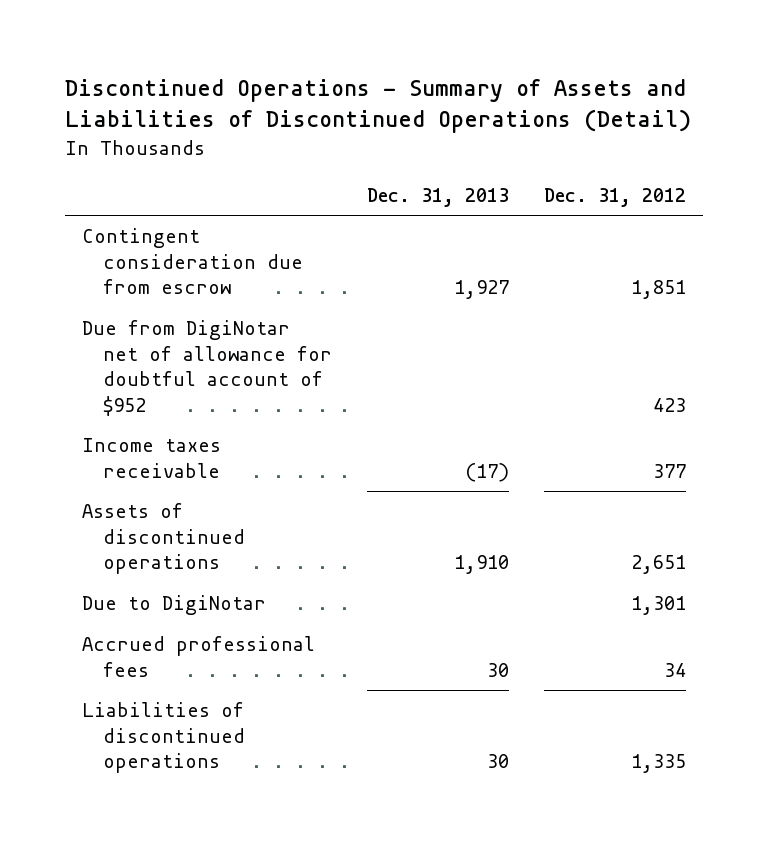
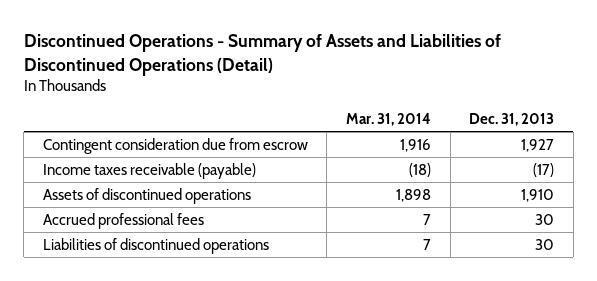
[543,188,686,208] Dec. 31, 2012 -> none
none -> [345,113,431,127] Mar. 31, 2014
[82,320,333,416] Due from DigiNotar net of allowance for doubtful account of $952 -> none
[82,438,222,478] Income taxes receivable -> [42,162,256,179] Income taxes receivable (payable)
[82,595,267,616] Due to DigiNotar -> none

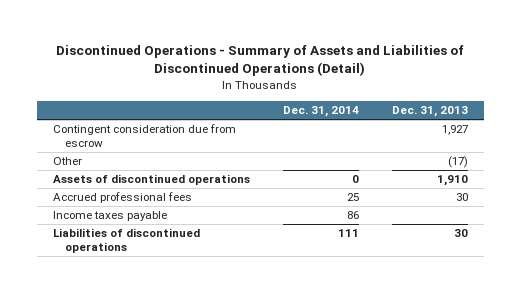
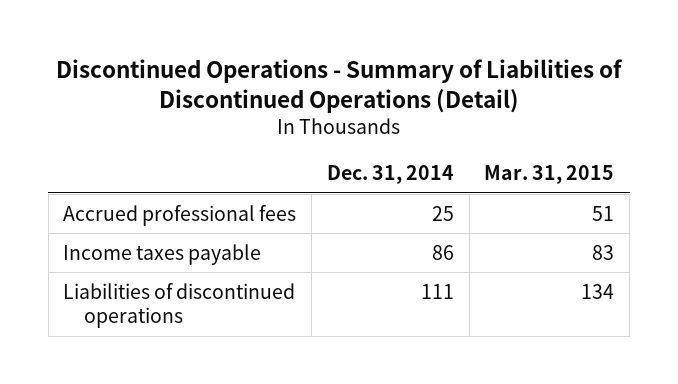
[56,45,465,77] Discontinued Operations - Summary of Assets and Liabilities of Discontinued Operations (Detail) -> [55,59,623,114] Discontinued Operations - Summary of Liabilities of Discontinued Operations (Detail)
[391,106,468,118] Dec. 31, 2013 -> none
none -> [484,165,615,185] Mar. 31, 2015
[53,124,237,148] Contingent consideration due from escrow -> none
[53,157,83,166] Other -> none
[53,174,251,186] Assets of discontinued operations -> none

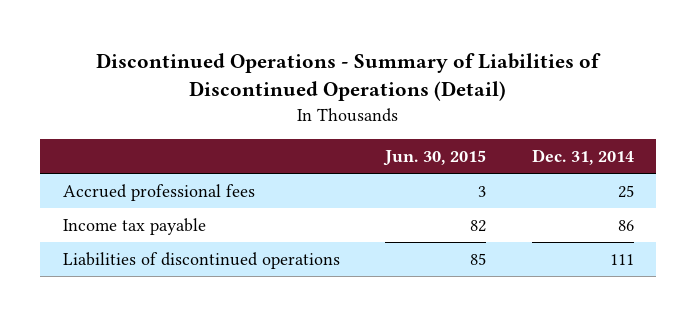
[484,165,615,185] Mar. 31, 2015 -> none
none -> [383,150,487,167] Jun. 30, 2015
[63,243,262,265] Income taxes payable -> [62,218,206,236] Income tax payable

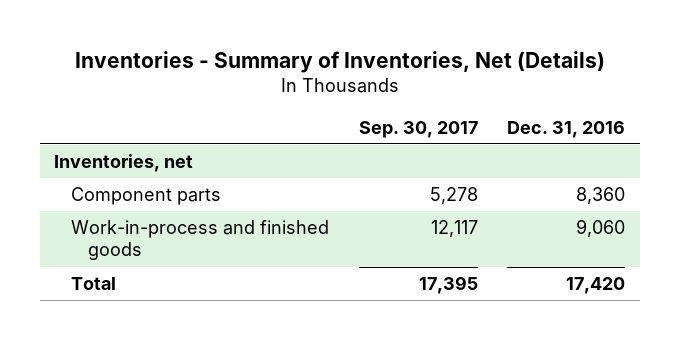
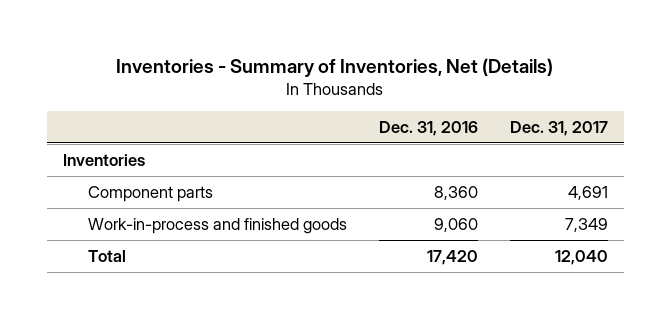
[358,120,478,138] Sep. 30, 2017 -> none
none -> [509,121,608,137] Dec. 31, 2017
[54,154,194,173] Inventories, net -> [63,153,146,166] Inventories

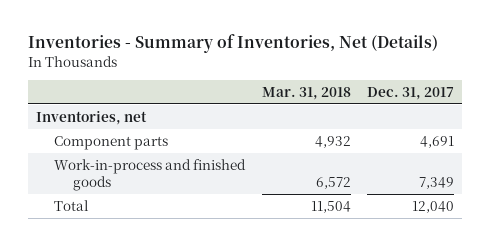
[378,121,478,137] Dec. 31, 2016 -> none
none -> [261,86,351,100] Mar. 31, 2018
[63,153,146,166] Inventories -> [35,110,147,125] Inventories, net

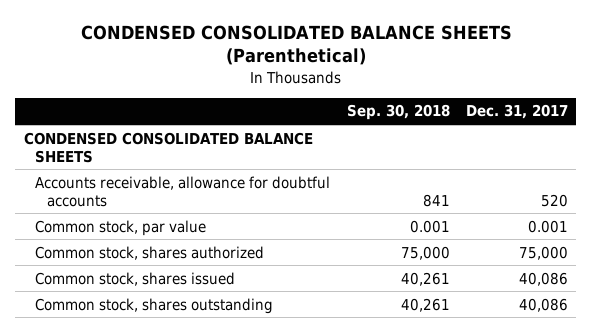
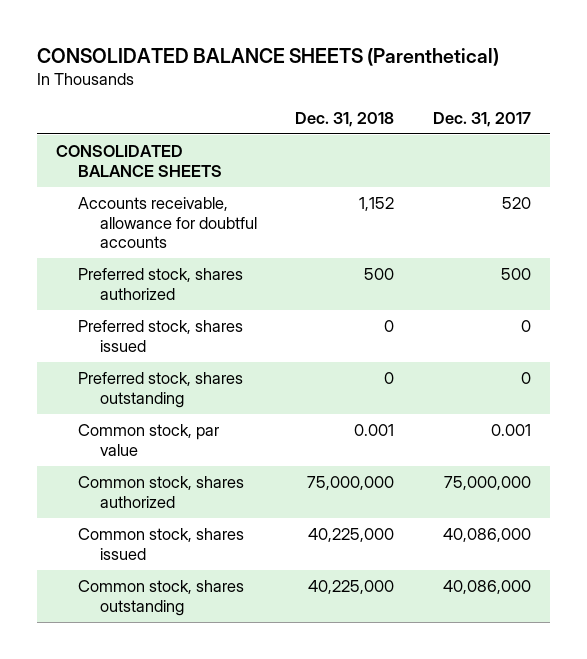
[80,24,512,66] CONDENSED CONSOLIDATED BALANCE SHEETS (Parenthetical) -> [36,47,499,66] CONSOLIDATED BALANCE SHEETS (Parenthetical)
[346,104,450,121] Sep. 30, 2018 -> none
none -> [295,111,395,127] Dec. 31, 2018
[23,131,313,163] CONDENSED CONSOLIDATED BALANCE SHEETS -> [55,145,222,177] CONSOLIDATED BALANCE SHEETS
none -> [77,268,243,300] Preferred stock, shares authorized
none -> [77,320,243,352] Preferred stock, shares issued
none -> [77,372,243,408] Preferred stock, shares outstanding
[518,245,568,260] 75,000 -> [443,476,531,491] 75,000,000
[518,271,568,286] 40,086 -> [442,528,531,543] 40,086,000
[518,297,568,312] 40,086 -> [442,580,531,595] 40,086,000

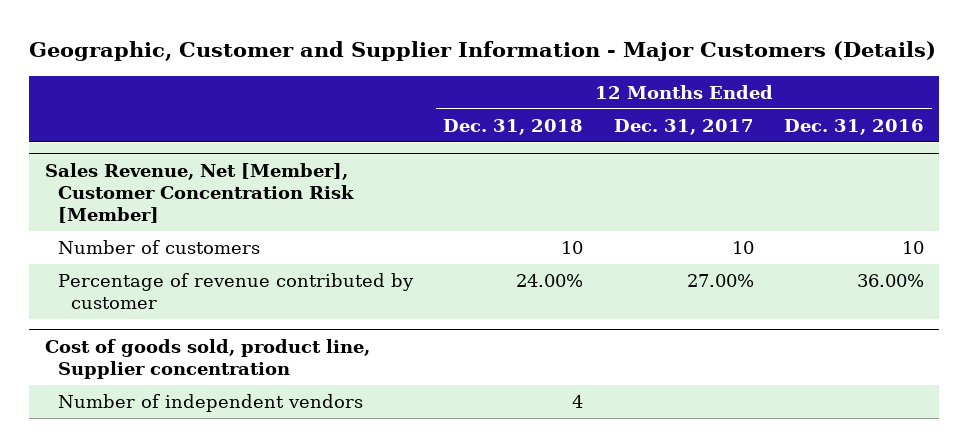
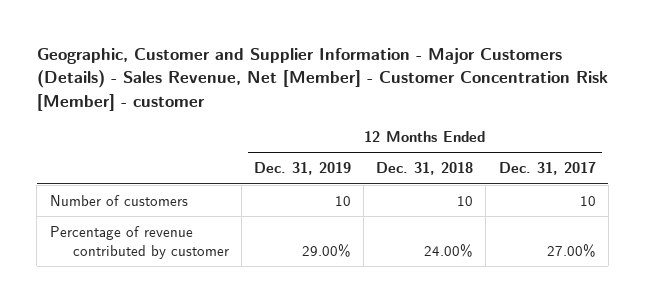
[29,41,937,62] Geographic, Customer and Supplier Information - Major Customers (Details) -> [36,48,608,111] Geographic, Customer and Supplier Information - Major Customers (Details) - Sales Revenue, Net [Member] - Customer Concentration Risk [Member] - customer
[784,118,925,135] Dec. 31, 2016 -> none
none -> [254,162,352,176] Dec. 31, 2019
[44,163,354,223] Sales Revenue, Net [Member], Customer Concentration Risk [Member] -> none
[44,339,370,380] Cost of goods sold, product line, Supplier concentration -> none
[57,394,363,413] Number of independent vendors -> none

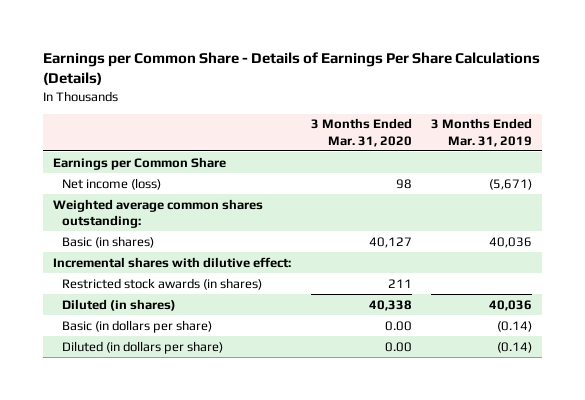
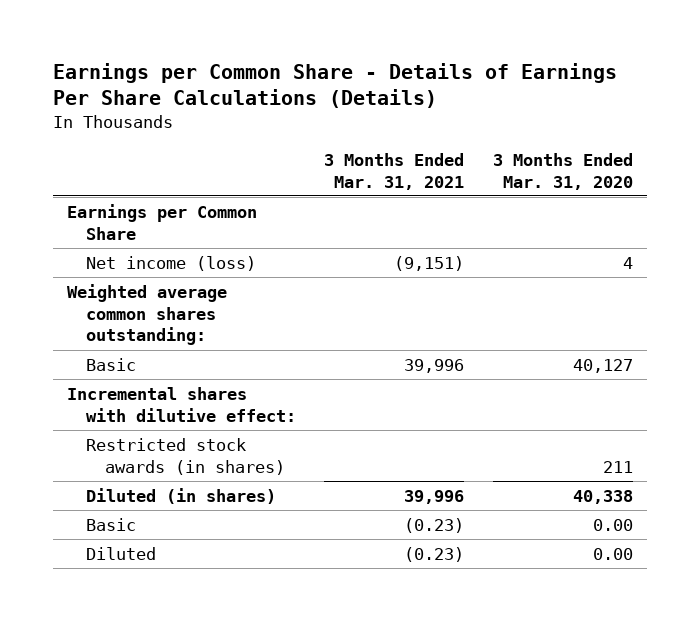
[431,118,533,147] 3 Months Ended Mar. 31, 2019 -> none
none -> [324,152,465,190] 3 Months Ended Mar. 31, 2021
[395,178,412,189] 98 -> [622,256,633,269] 4
[62,235,155,248] Basic (in shares) -> [85,357,136,371] Basic
[62,319,213,333] Basic (in dollars per share) -> [85,517,136,531] Basic
[62,340,224,354] Diluted (in dollars per share) -> [85,546,156,560] Diluted

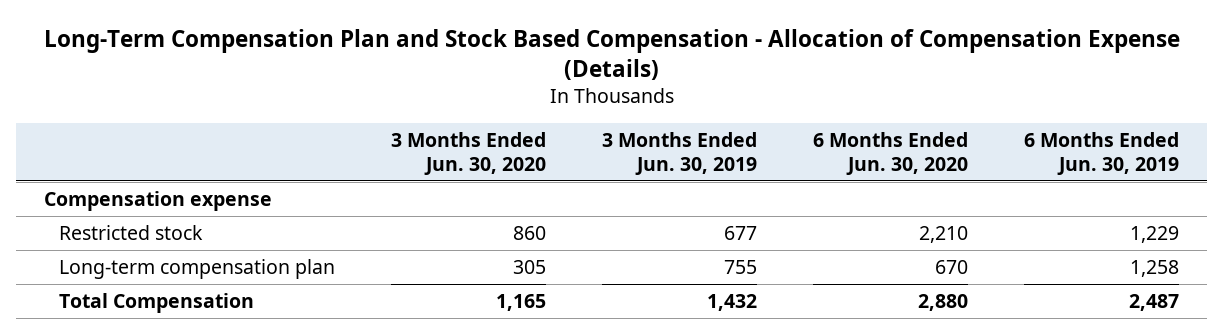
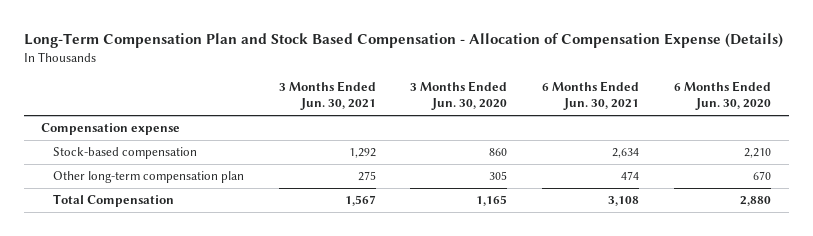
[602,131,758,175] 3 Months Ended Jun. 30, 2019 -> none
[1024,131,1180,175] 6 Months Ended Jun. 30, 2019 -> none
none -> [278,81,376,111] 3 Months Ended Jun. 30, 2021
none -> [542,81,640,111] 6 Months Ended Jun. 30, 2021
[58,224,203,240] Restricted stock -> [52,147,197,160] Stock-based compensation
[58,258,335,279] Long-term compensation plan -> [52,171,244,184] Other long-term compensation plan

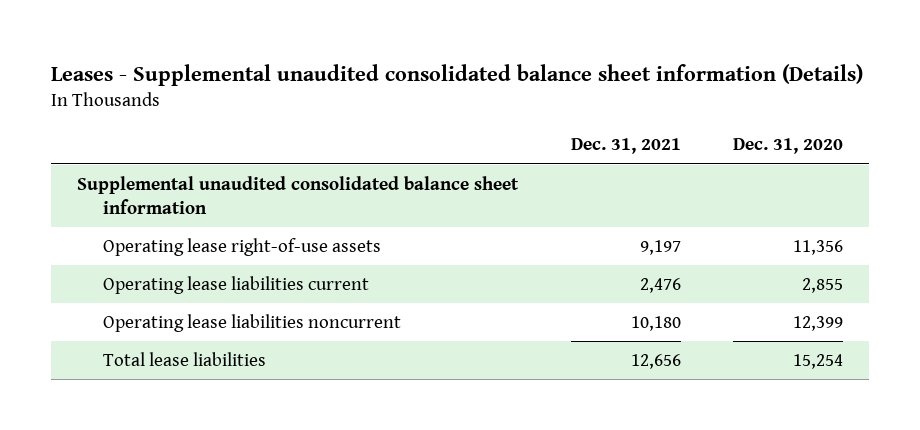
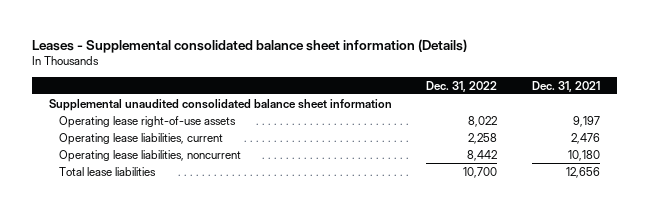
[50,63,863,86] Leases - Supplemental unaudited consolidated balance sheet information (Details) -> [31,38,467,53] Leases - Supplemental consolidated balance sheet information (Details)
[733,138,844,155] Dec. 31, 2020 -> none
none -> [426,80,498,92] Dec. 31, 2022
[102,276,369,295] Operating lease liabilities current -> [58,132,223,145] Operating lease liabilities, current
[102,314,401,333] Operating lease liabilities noncurrent -> [58,149,241,162] Operating lease liabilities, noncurrent

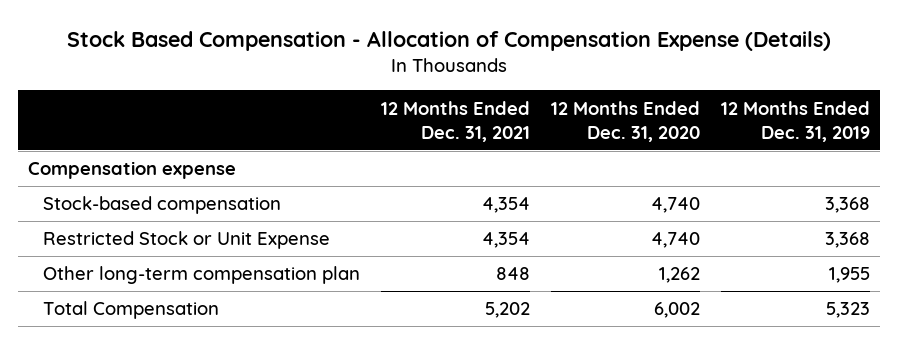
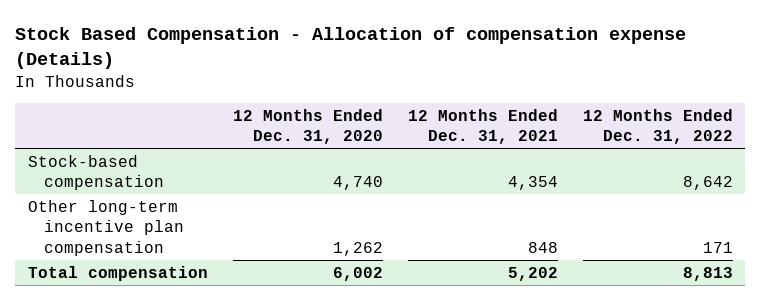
[67,30,832,51] Stock Based Compensation - Allocation of Compensation Expense (Details) -> [14,27,686,70] Stock Based Compensation - Allocation of compensation expense (Details)
[720,100,870,142] 12 Months Ended Dec. 31, 2019 -> none
none -> [582,108,733,145] 12 Months Ended Dec. 31, 2022
[28,161,237,180] Compensation expense -> none
[43,231,331,250] Restricted Stock or Unit Expense -> none
[43,266,361,285] Other long-term compensation plan -> [27,199,185,256] Other long-term incentive plan compensation
[43,301,220,320] Total Compensation -> [27,265,208,281] Total compensation

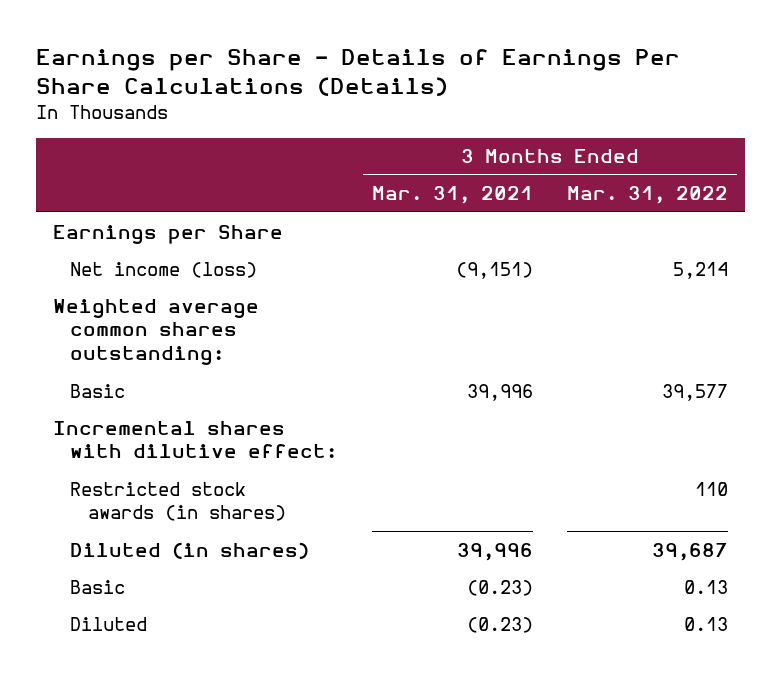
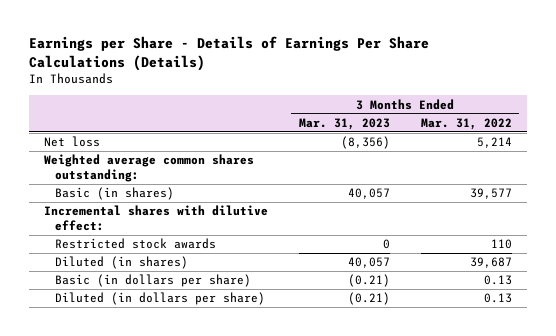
[371,186,533,205] Mar. 31, 2021 -> none
none -> [299,117,391,130] Mar. 31, 2023
[52,224,283,244] Earnings per Share -> none
[70,261,258,278] Net income (loss) -> [44,136,101,148] Net loss
[70,383,126,398] Basic -> [55,187,175,201] Basic (in shares)
[70,481,286,522] Restricted stock awards (in shares) -> [55,238,217,250] Restricted stock awards
[70,579,126,594] Basic -> [55,274,252,288] Basic (in dollars per share)
[70,616,148,631] Diluted -> [55,292,266,306] Diluted (in dollars per share)

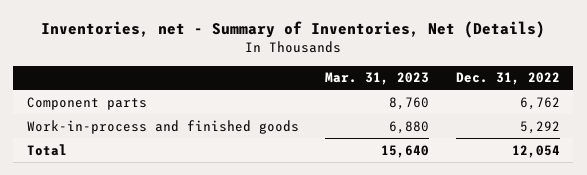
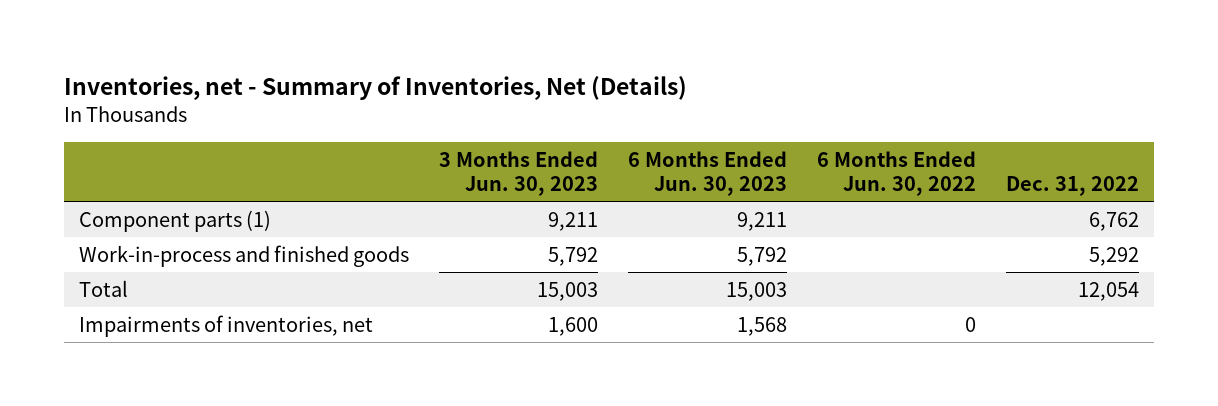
[325,72,430,86] Mar. 31, 2023 -> none
none -> [439,151,599,196] 3 Months Ended Jun. 30, 2023
none -> [628,151,788,196] 6 Months Ended Jun. 30, 2023
none -> [817,151,977,196] 6 Months Ended Jun. 30, 2022
[26,96,147,110] Component parts -> [79,209,272,232] Component parts (1)
none -> [79,314,374,337] Impairments of inventories, net

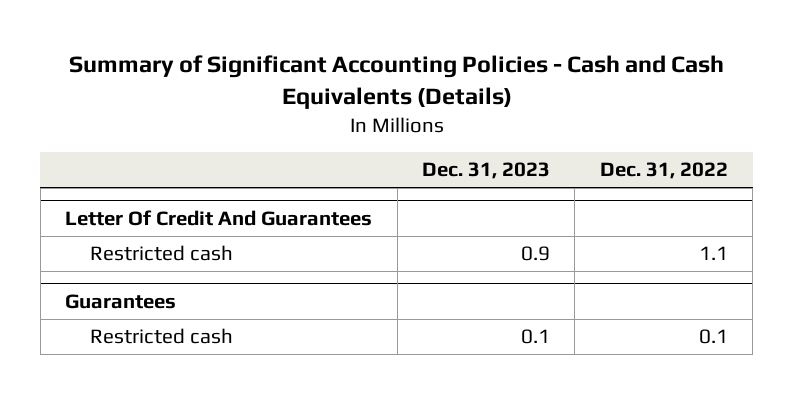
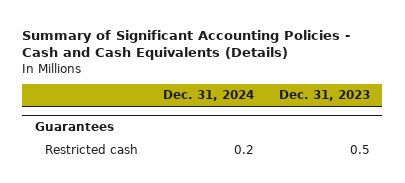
[599,162,728,180] Dec. 31, 2022 -> none
none -> [163,90,255,102] Dec. 31, 2024
[65,209,373,226] Letter Of Credit And Guarantees -> none
[90,245,234,262] Restricted cash -> none
[521,329,551,345] 0.1 -> [349,144,370,154] 0.5

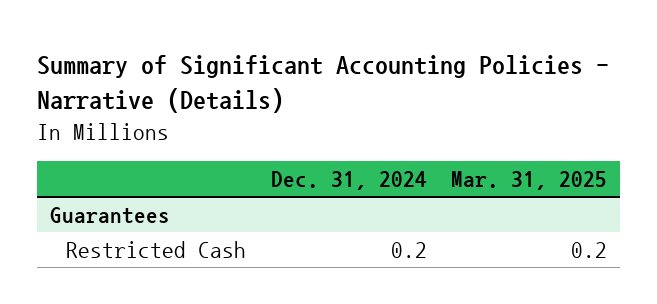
[22,29,351,61] Summary of Significant Accounting Policies - Cash and Cash Equivalents (Details) -> [37,54,610,113] Summary of Significant Accounting Policies - Narrative (Details)
[278,90,370,102] Dec. 31, 2023 -> none
none -> [451,171,608,191] Mar. 31, 2025
[45,143,139,154] Restricted cash -> [65,240,246,258] Restricted Cash

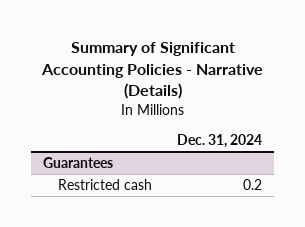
[451,171,608,191] Mar. 31, 2025 -> none
[65,240,246,258] Restricted Cash -> [58,179,153,191] Restricted cash

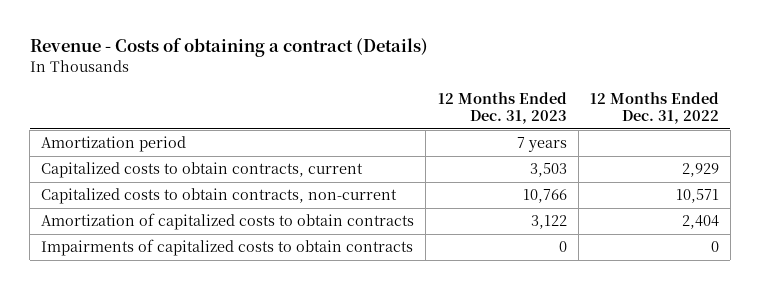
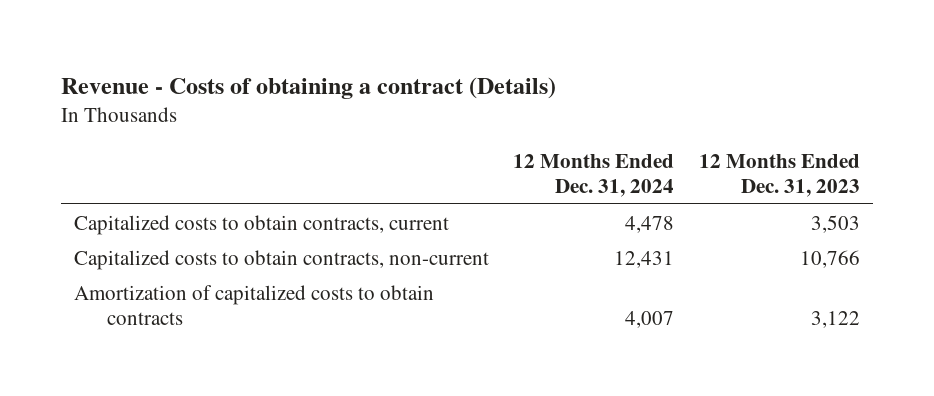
[589,92,719,124] 12 Months Ended Dec. 31, 2022 -> none
none -> [513,153,675,197] 12 Months Ended Dec. 31, 2024
[41,136,187,153] Amortization period -> none
[41,239,414,257] Impairments of capitalized costs to obtain contracts -> none

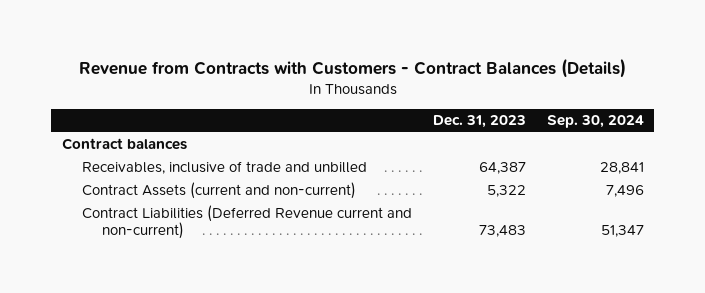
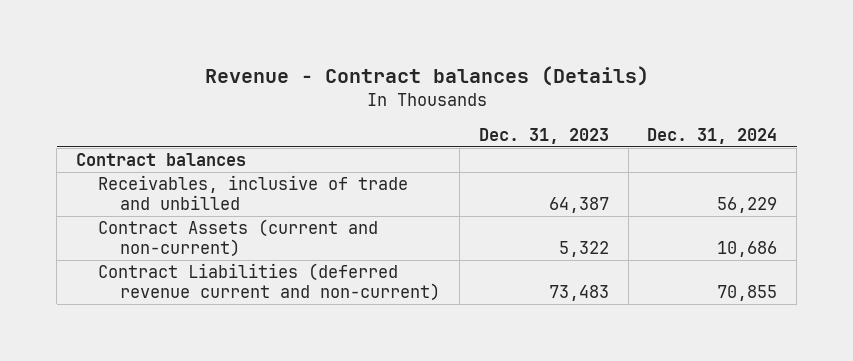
[78,58,626,79] Revenue from Contracts with Customers - Contract Balances (Details) -> [204,65,649,86] Revenue - Contract balances (Details)
[546,115,644,129] Sep. 30, 2024 -> none
none -> [647,127,778,144] Dec. 31, 2024
[82,205,413,240] Contract Liabilities (Deferred Revenue current and non-current) -> [98,263,441,302] Contract Liabilities (deferred revenue current and non-current)

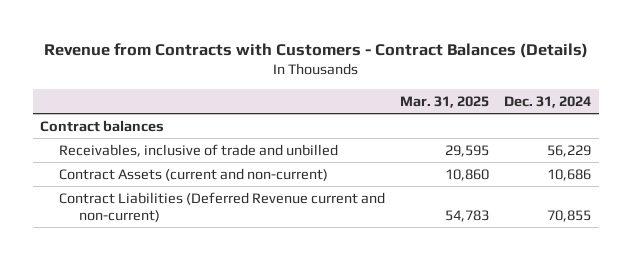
[204,65,649,86] Revenue - Contract balances (Details) -> [43,42,588,58] Revenue from Contracts with Customers - Contract Balances (Details)
[478,127,609,144] Dec. 31, 2023 -> none
none -> [400,95,490,108] Mar. 31, 2025
[98,263,441,302] Contract Liabilities (deferred revenue current and non-current) -> [59,191,386,222] Contract Liabilities (Deferred Revenue current and non-current)

